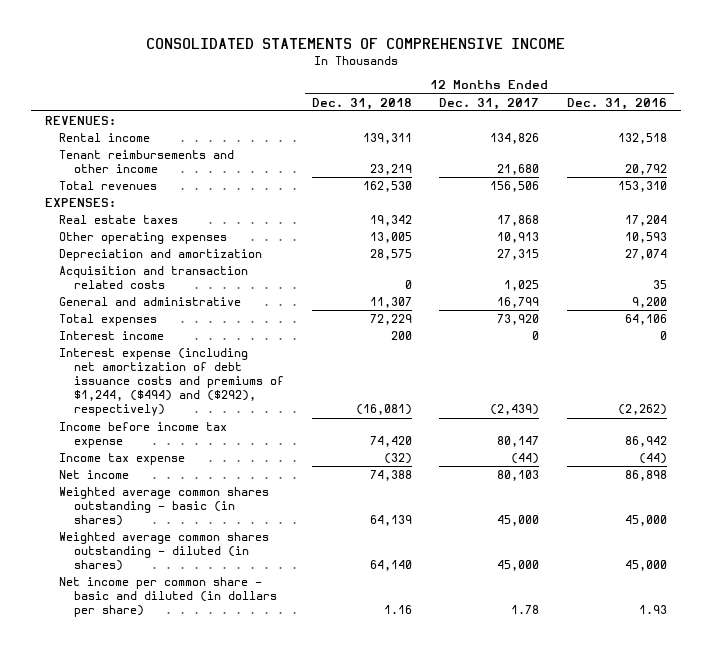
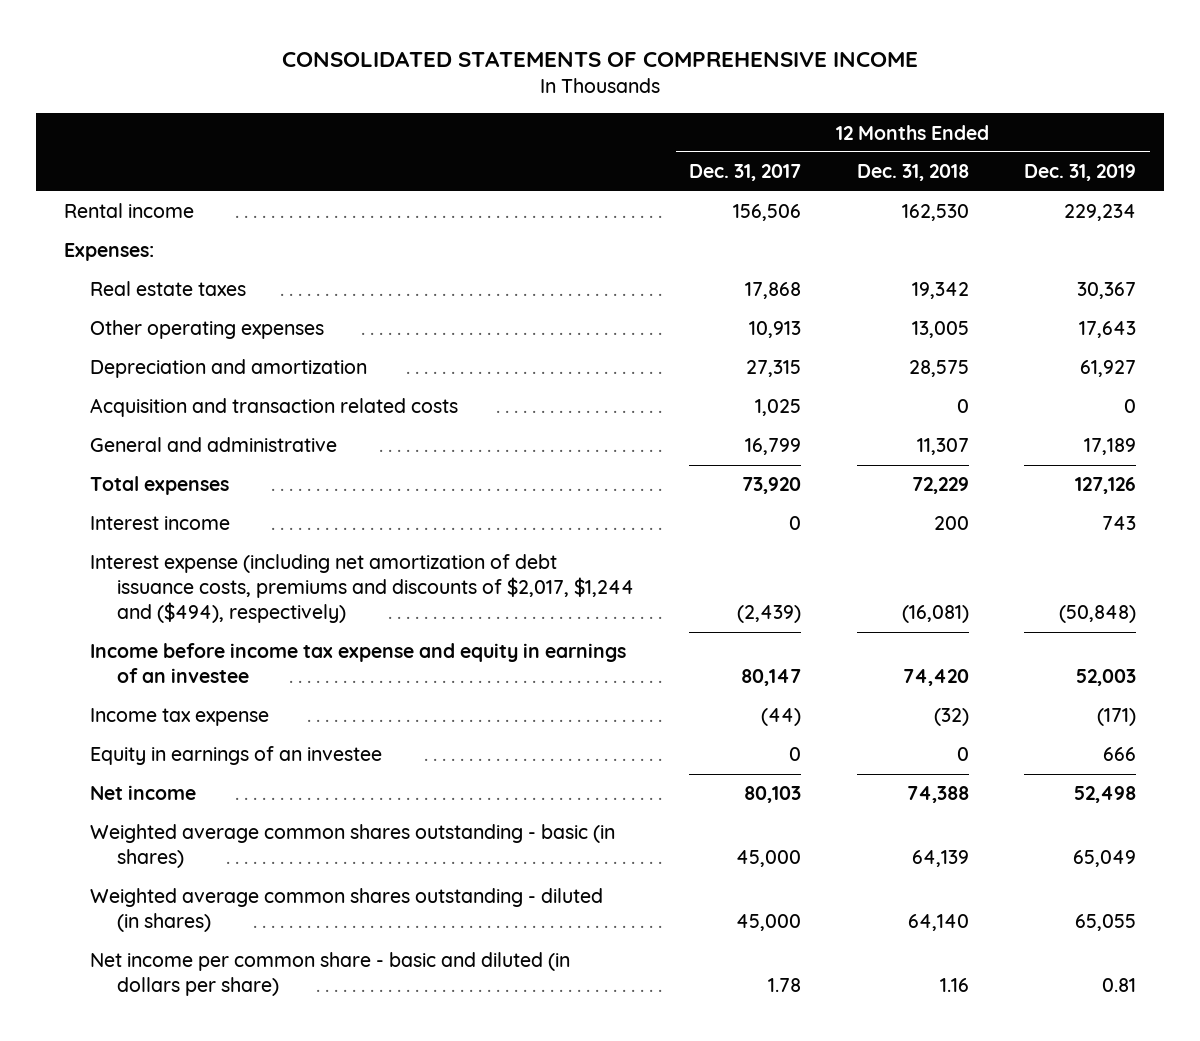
[567,97,668,110] Dec. 31, 2016 -> none
none -> [1024,164,1137,182] Dec. 31, 2019
[44,116,116,126] REVENUES: -> none
[59,150,235,174] Tenant reimbursements and other income -> none
[59,181,158,191] Total revenues -> none
[362,133,412,145] 139,311 -> [901,204,969,222] 162,530
[490,133,540,145] 134,826 -> [733,204,802,222] 156,506
[44,198,116,208] EXPENSES: -> [63,243,154,262] Expenses:
[59,348,284,417] Interest expense (including net amortization of debt issuance costs and premiums of $1,244, ($494) and ($292), respectively) -> [90,554,634,624] Interest expense (including net amortization of debt issuance costs, premiums and discounts of $2,017, $1,244 and ($494), respectively)
[59,422,228,449] Income before income tax expense -> [90,643,627,684] Income before income tax expense and equity in earnings of an investee
none -> [90,746,383,766] Equity in earnings of an investee

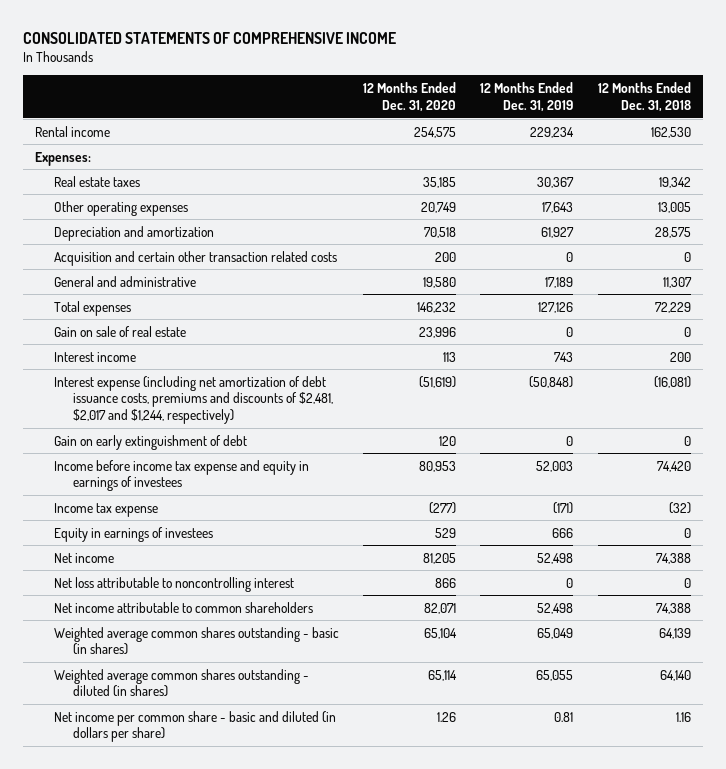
[689,164,802,182] Dec. 31, 2017 -> none
none -> [363,81,457,112] 12 Months Ended Dec. 31, 2020
[90,398,459,418] Acquisition and transaction related costs -> [54,250,338,266] Acquisition and certain other transaction related costs
none -> [54,325,187,337] Gain on sale of real estate
[90,554,634,624] Interest expense (including net amortization of debt issuance costs, premiums and discounts of $2,017, $1,244 and ($494), respectively) -> [54,375,334,425] Interest expense (including net amortization of debt issuance costs, premiums and discounts of $2,481, $2,017 and $1,244, respectively)
none -> [54,434,248,450] Gain on early extinguishment of debt
[90,643,627,684] Income before income tax expense and equity in earnings of an investee -> [54,459,310,492] Income before income tax expense and equity in earnings of investees
[90,746,383,766] Equity in earnings of an investee -> [54,526,214,542] Equity in earnings of investees
none -> [54,576,295,592] Net loss attributable to noncontrolling interest
none -> [54,601,314,613] Net income attributable to common shareholders

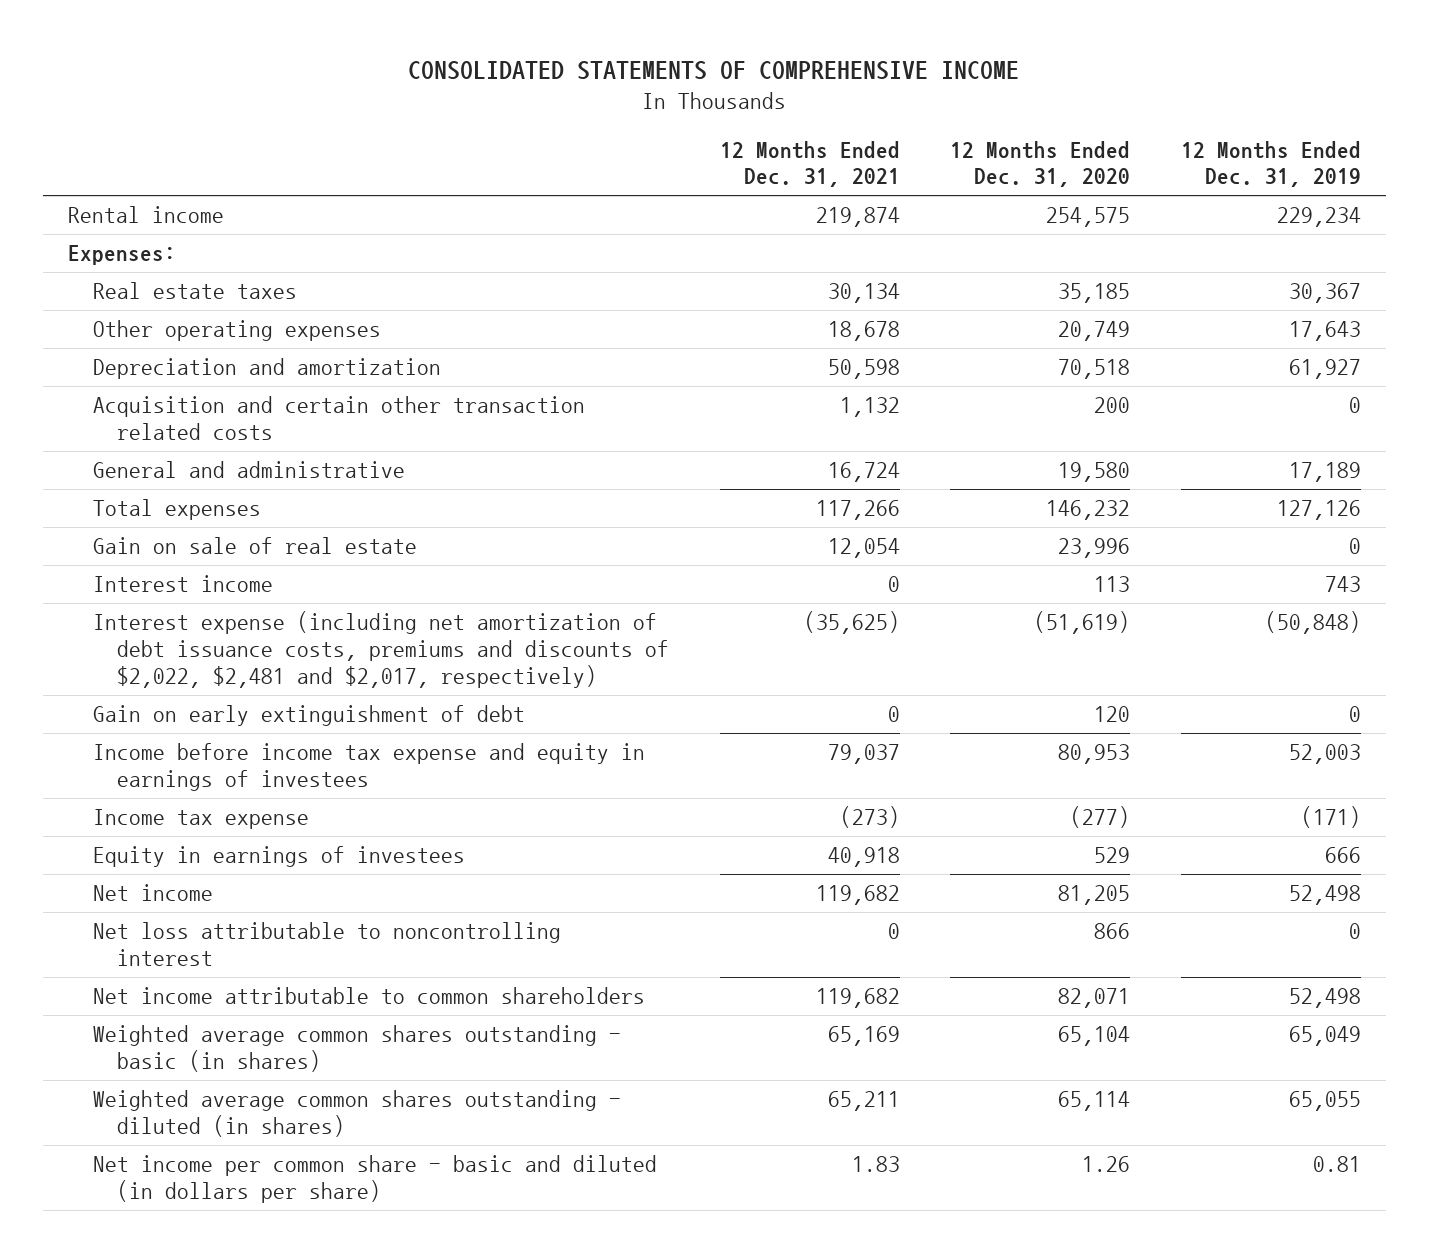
[597,81,691,112] 12 Months Ended Dec. 31, 2018 -> none
none -> [719,140,900,188] 12 Months Ended Dec. 31, 2021
[54,375,334,425] Interest expense (including net amortization of debt issuance costs, premiums and discounts of $2,481, $2,017 and $1,244, respectively) -> [92,611,670,688] Interest expense (including net amortization of debt issuance costs, premiums and discounts of $2,022, $2,481 and $2,017, respectively)

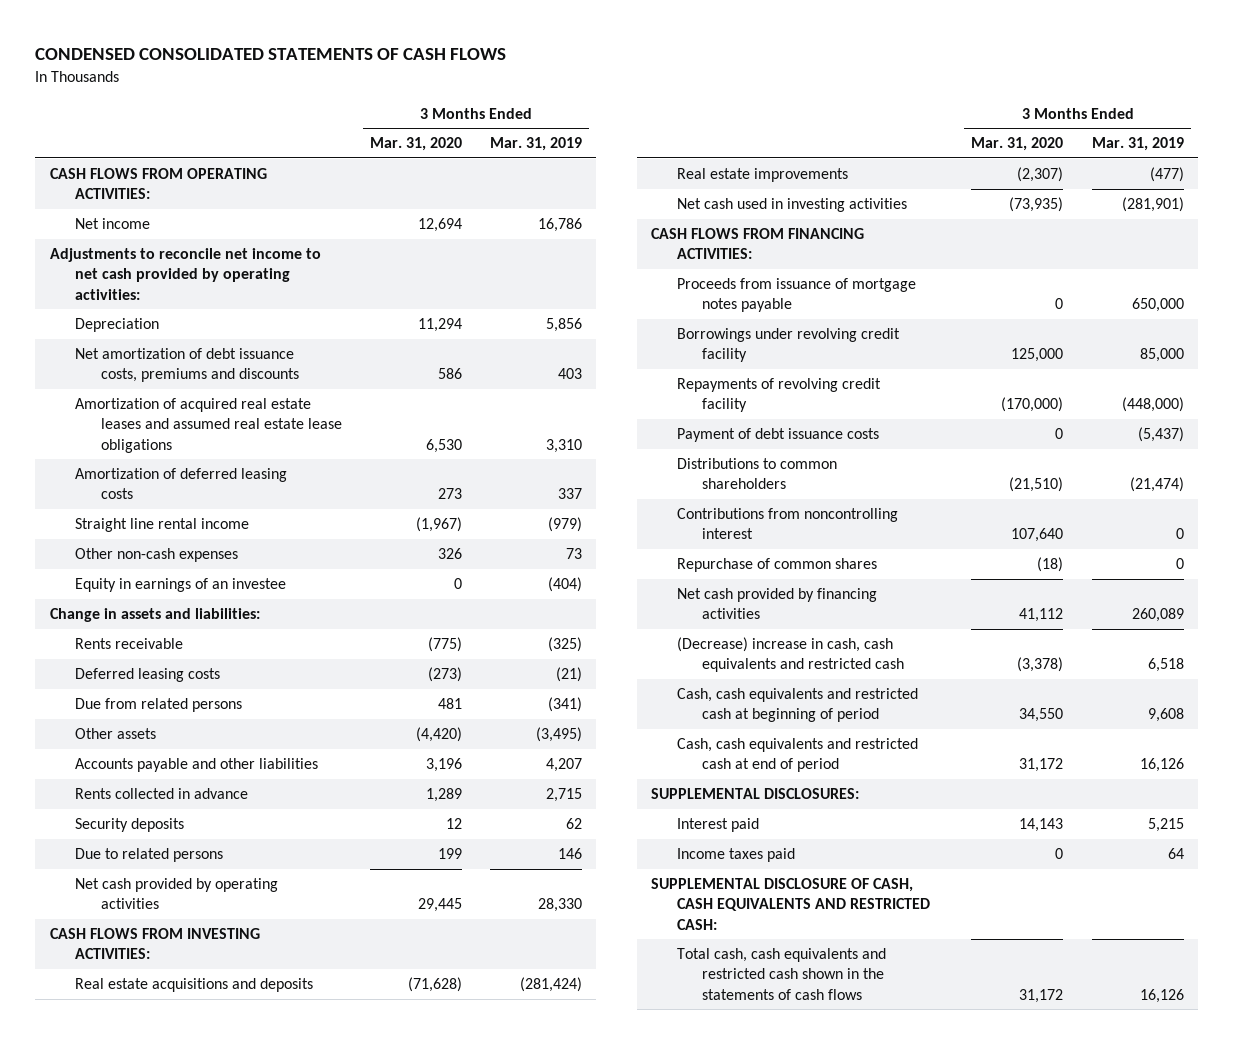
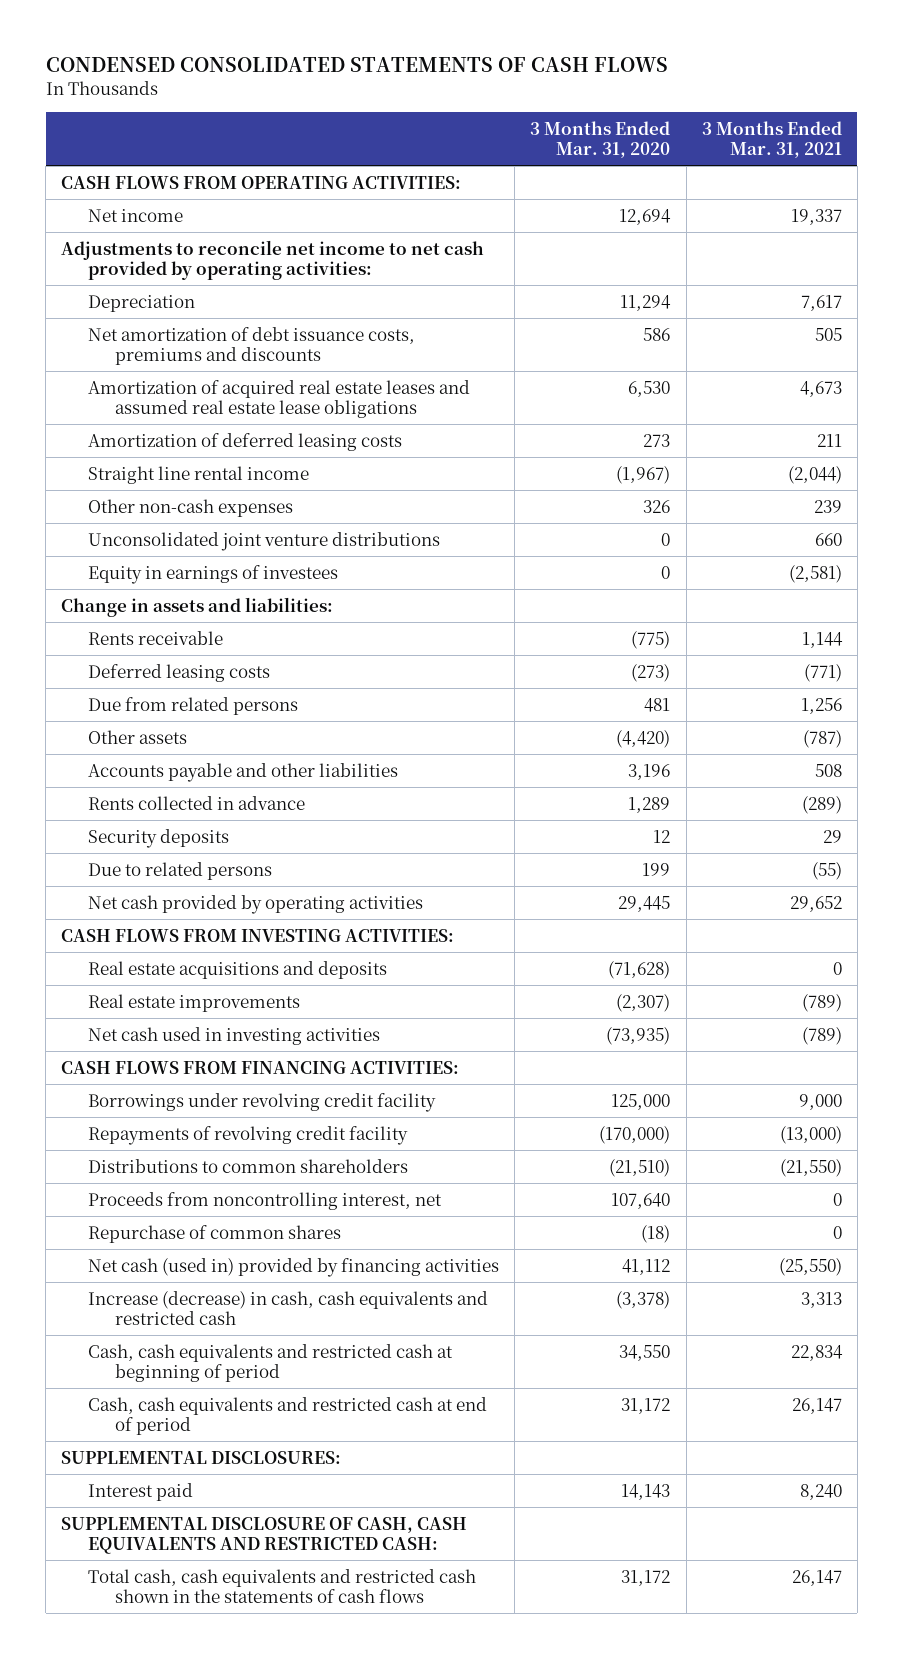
[490,137,583,152] Mar. 31, 2019 -> none
none -> [701,120,842,159] 3 Months Ended Mar. 31, 2021
none -> [88,531,441,551] Unconsolidated joint venture distributions
[75,578,287,593] Equity in earnings of an investee -> [88,564,339,584] Equity in earnings of investees
[676,278,916,313] Proceeds from issuance of mortgage notes payable -> none
[676,428,879,443] Payment of debt issuance costs -> none
[676,508,898,540] Contributions from noncontrolling interest -> [88,1191,443,1210] Proceeds from noncontrolling interest, net
[676,588,877,620] Net cash provided by financing activities -> [88,1257,500,1277] Net cash (used in) provided by financing activities
[676,637,905,673] (Decrease) increase in cash, cash equivalents and restricted cash -> [88,1290,489,1326] Increase (decrease) in cash, cash equivalents and restricted cash
[676,848,795,863] Income taxes paid -> none

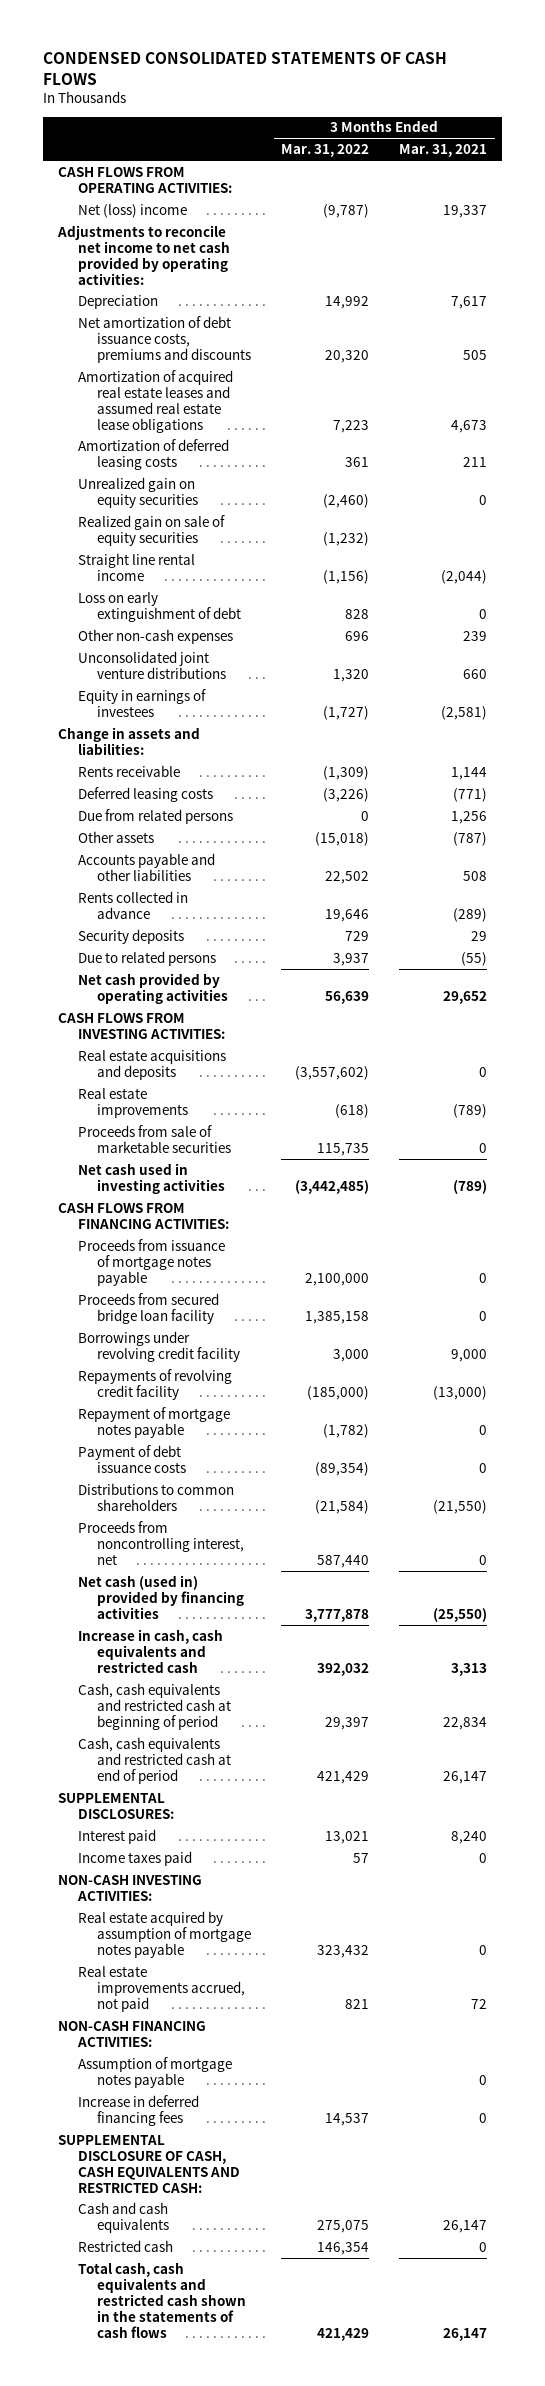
[530,120,671,159] 3 Months Ended Mar. 31, 2020 -> none
none -> [281,144,370,158] Mar. 31, 2022
[88,208,184,222] Net income -> [77,203,187,218] Net (loss) income
none -> [77,476,199,508] Unrealized gain on equity securities
none -> [77,514,225,546] Realized gain on sale of equity securities
none -> [77,591,242,622] Loss on early extinguishment of debt
none -> [77,1124,232,1153] Proceeds from sale of marketable securities
none -> [77,1238,225,1286] Proceeds from issuance of mortgage notes payable
none -> [77,1292,219,1324] Proceeds from secured bridge loan facility
none -> [77,1406,230,1438] Repayment of mortgage notes payable
none -> [77,1444,187,1473] Payment of debt issuance costs
[88,1224,342,1243] Repurchase of common shares -> none
[88,1290,489,1326] Increase (decrease) in cash, cash equivalents and restricted cash -> [77,1628,223,1673] Increase in cash, cash equivalents and restricted cash
none -> [77,1850,192,1866] Income taxes paid
none -> [58,1874,203,1901] NON-CASH INVESTING ACTIVITIES:
none -> [77,1910,252,1958] Real estate acquired by assumption of mortgage notes payable
none -> [77,1965,246,2012] Real estate improvements accrued, not paid
none -> [58,2020,207,2047] NON-CASH FINANCING ACTIVITIES:
none -> [77,2056,232,2088] Assumption of mortgage notes payable
none -> [77,2094,199,2126] Increase in deferred financing fees
none -> [77,2201,170,2233] Cash and cash equivalents
none -> [77,2239,173,2252] Restricted cash

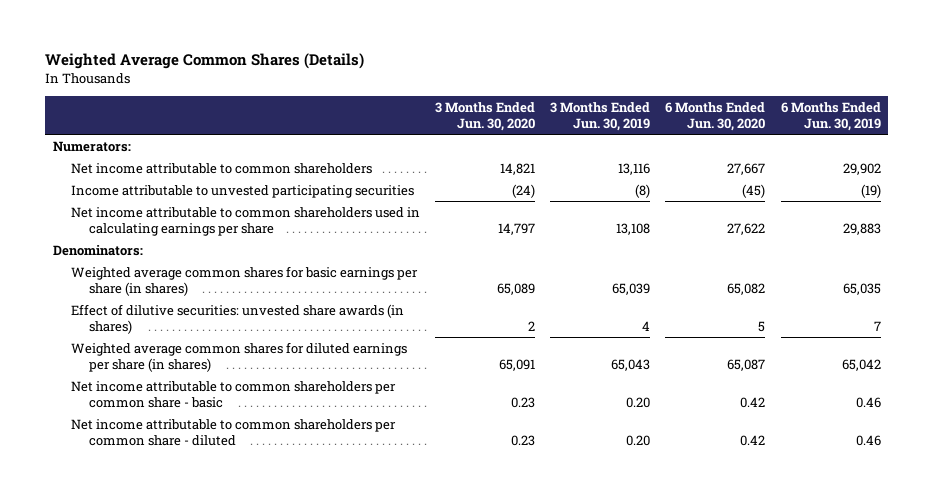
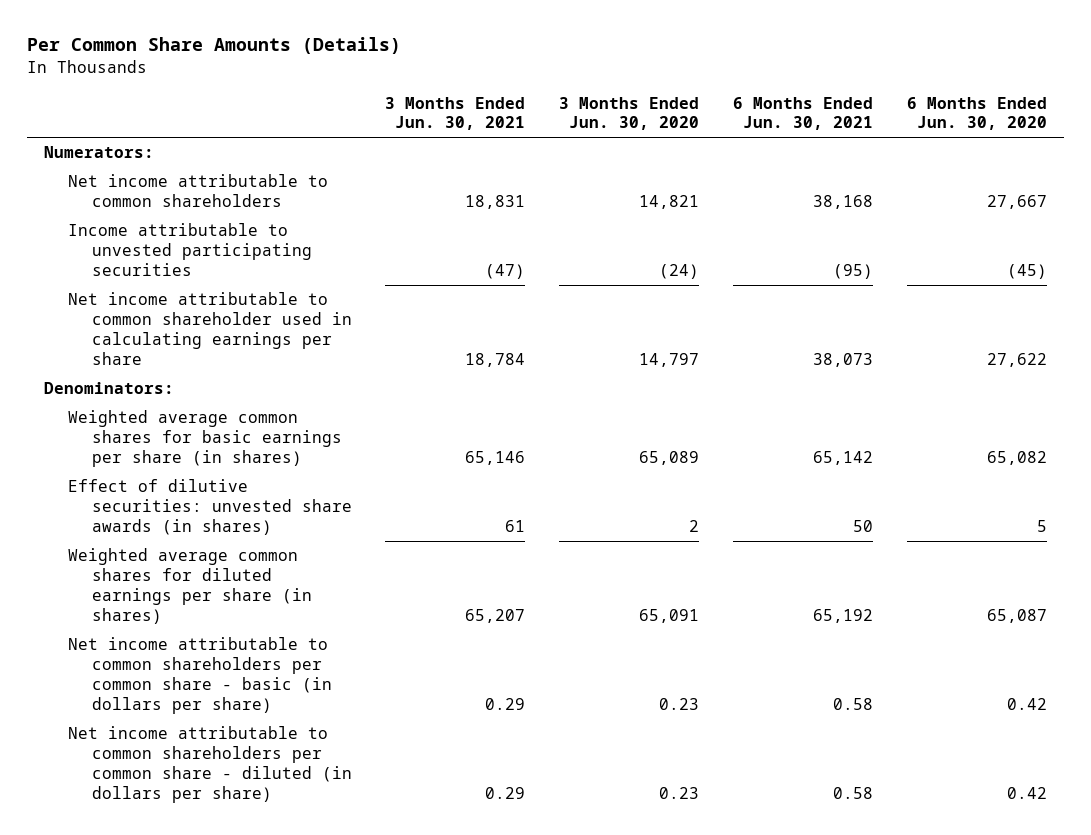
[44,53,364,70] Weighted Average Common Shares (Details) -> [26,37,401,55] Per Common Share Amounts (Details)
[550,101,651,131] 3 Months Ended Jun. 30, 2019 -> none
[780,101,881,131] 6 Months Ended Jun. 30, 2019 -> none
none -> [385,96,526,131] 3 Months Ended Jun. 30, 2021
none -> [733,96,874,131] 6 Months Ended Jun. 30, 2021
[70,206,420,236] Net income attributable to common shareholders used in calculating earnings per share -> [67,292,352,366] Net income attributable to common shareholder used in calculating earnings per share
[70,380,396,408] Net income attributable to common shareholders per common share - basic -> [67,637,332,715] Net income attributable to common shareholders per common share - basic (in dollars per share)
[70,418,396,446] Net income attributable to common shareholders per common share - diluted -> [67,726,352,804] Net income attributable to common shareholders per common share - diluted (in dollars per share)

